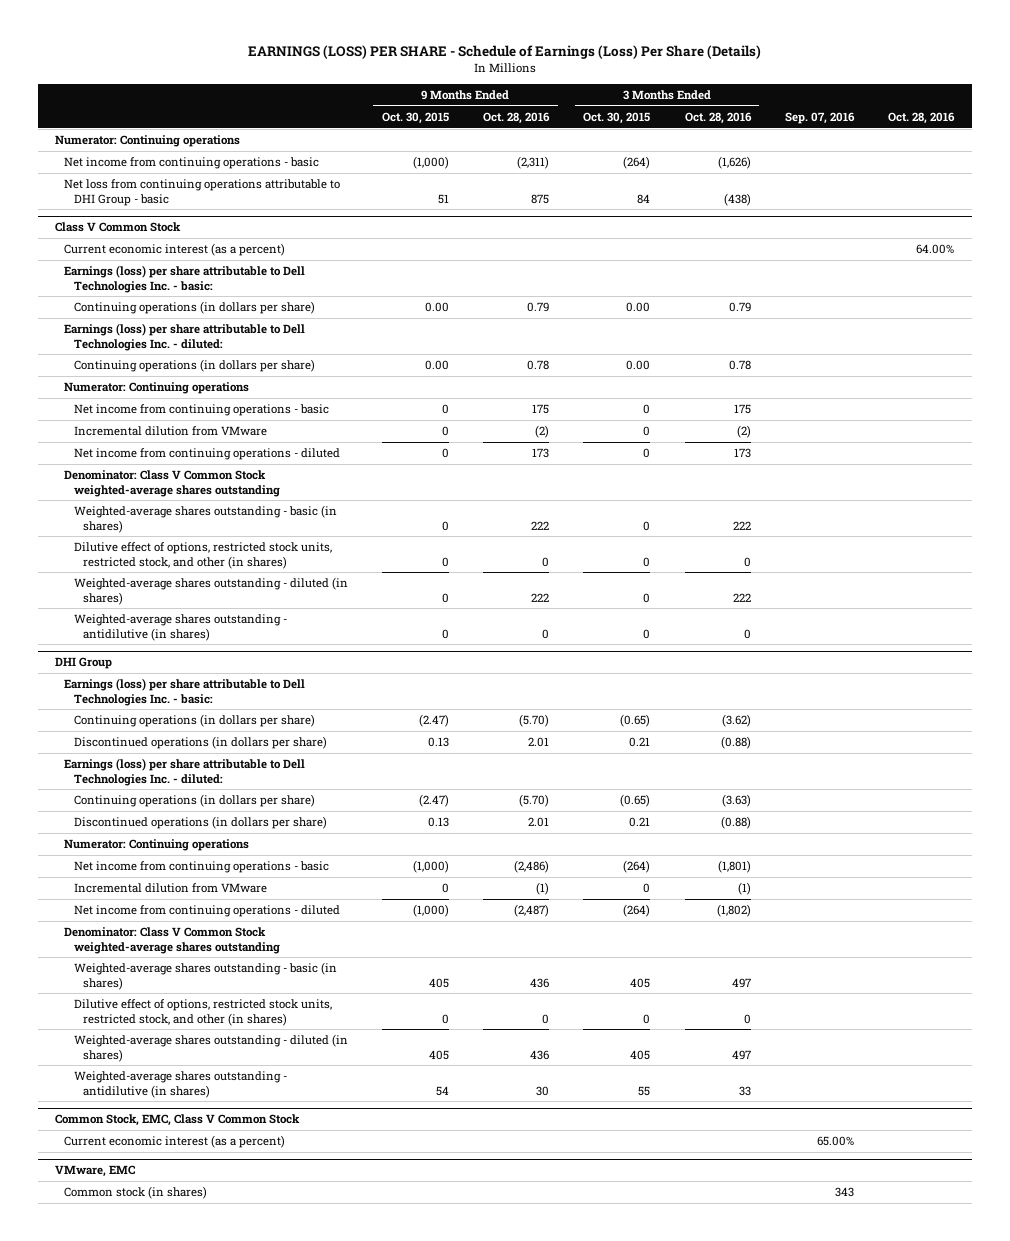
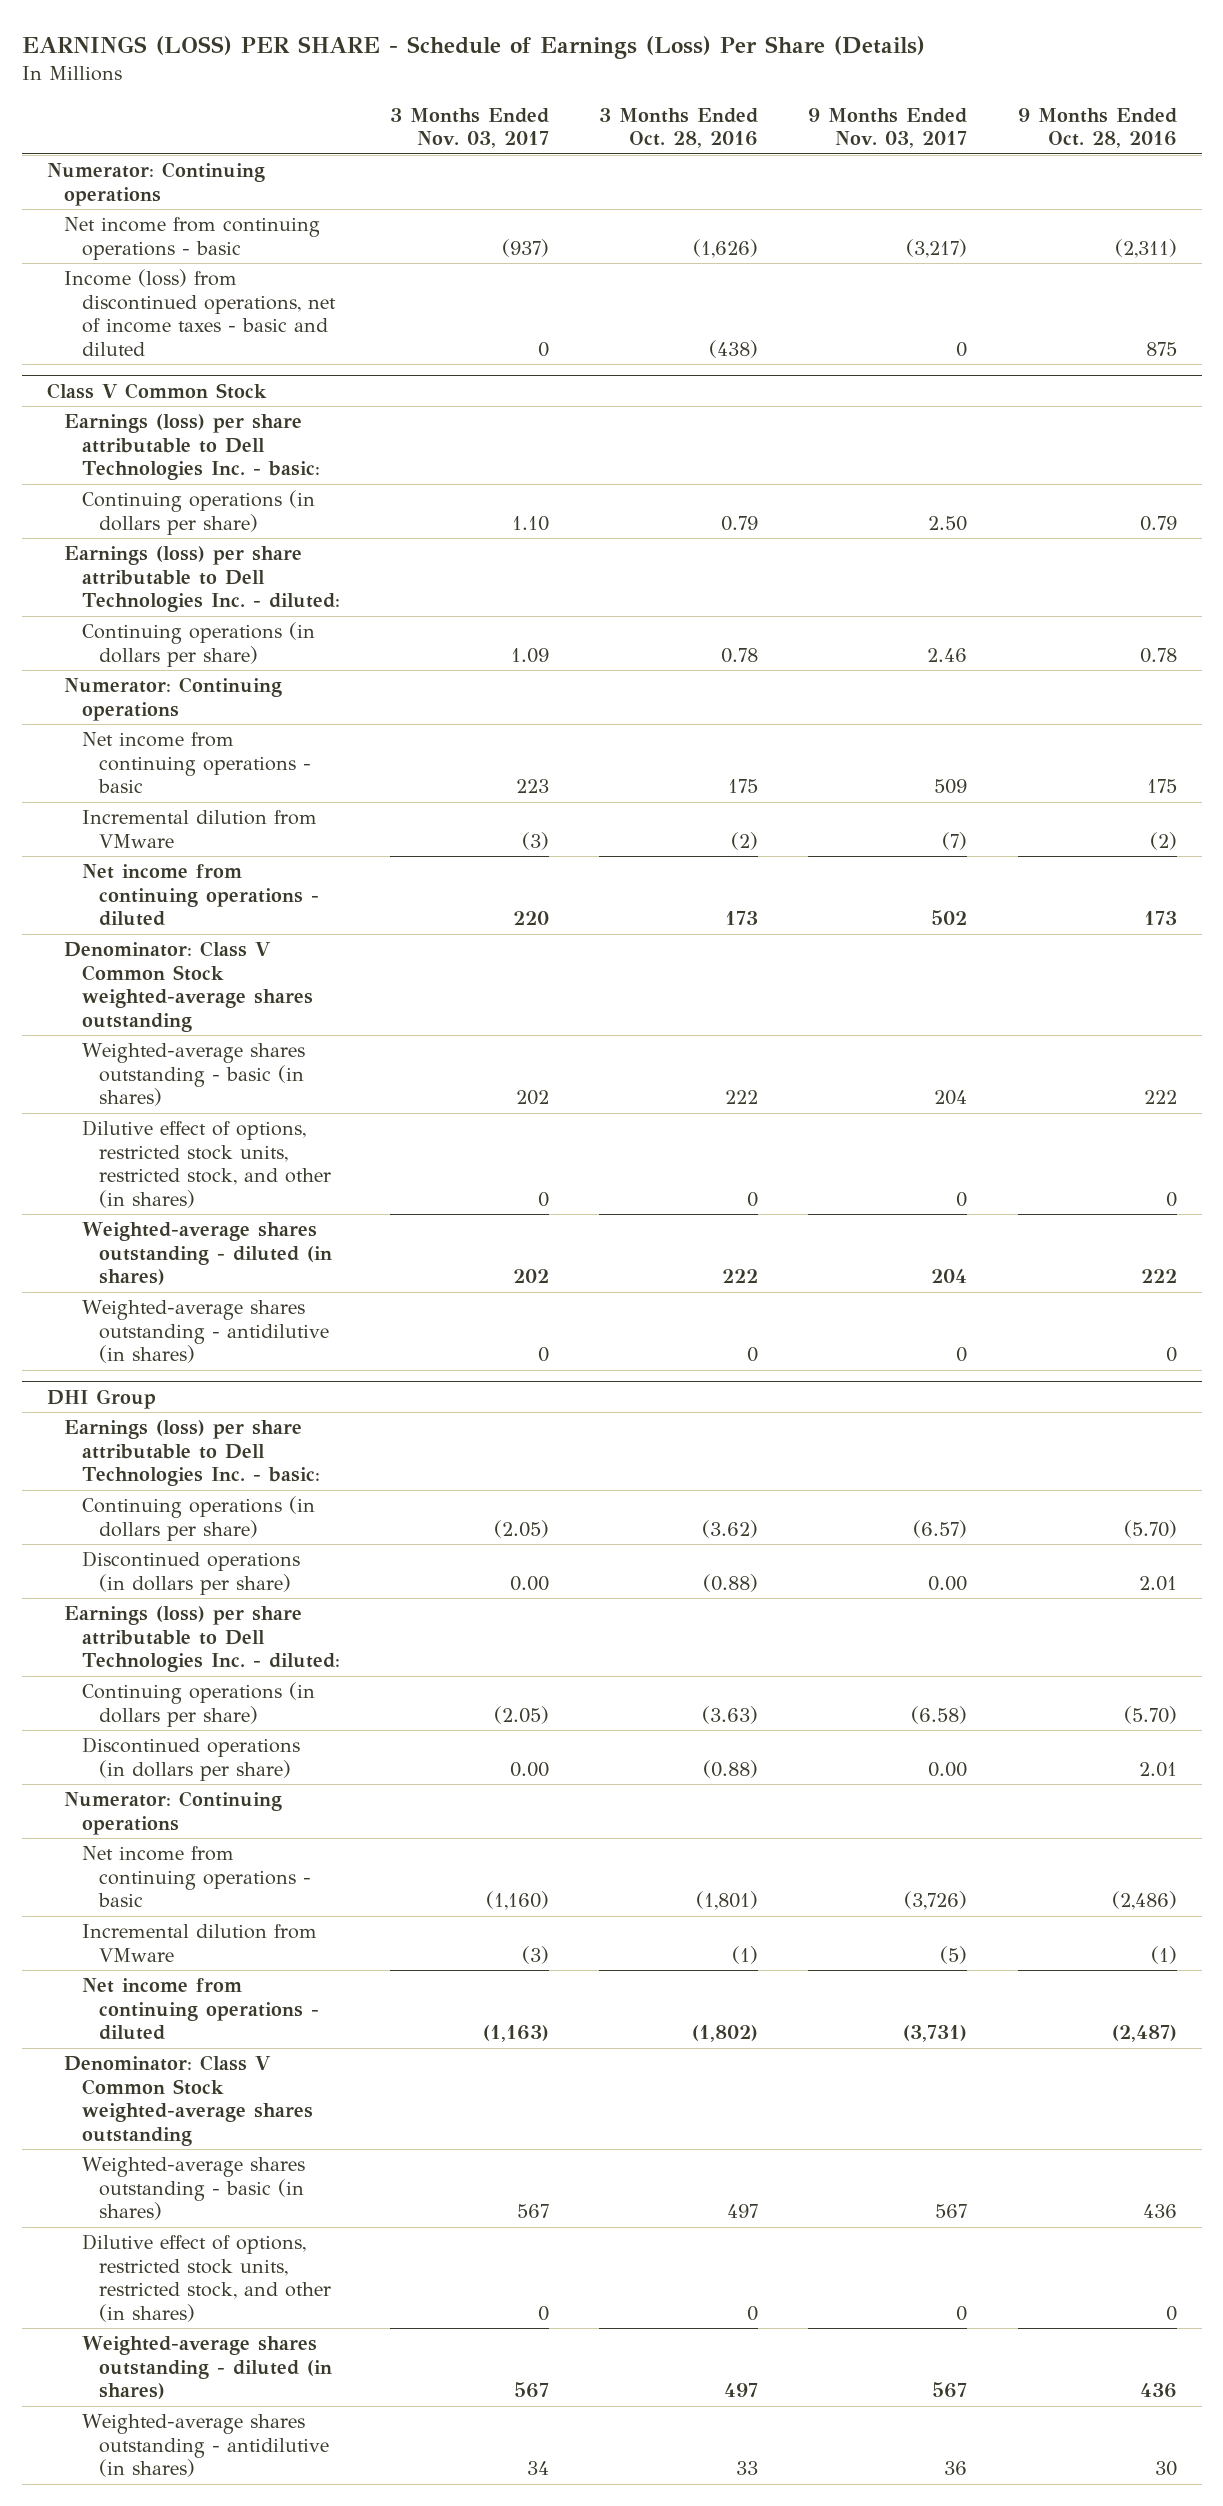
[381,112,449,125] Oct. 30, 2015 -> none
[583,112,651,125] Oct. 30, 2015 -> none
[785,112,856,125] Sep. 07, 2016 -> none
[888,112,956,125] Oct. 28, 2016 -> none
none -> [389,107,549,149] 3 Months Ended Nov. 03, 2017
none -> [808,107,968,149] 9 Months Ended Nov. 03, 2017
[64,179,341,206] Net loss from continuing operations attributable to DHI Group - basic -> [64,269,336,356] Income (loss) from discontinued operations, net of income taxes - basic and diluted
[64,243,286,257] Current economic interest (as a percent) -> none
[55,1114,301,1127] Common Stock, EMC, Class V Common Stock -> none
[64,1135,286,1149] Current economic interest (as a percent) -> none
[55,1165,136,1178] VMware, EMC -> none
[64,1186,208,1200] Common stock (in shares) -> none

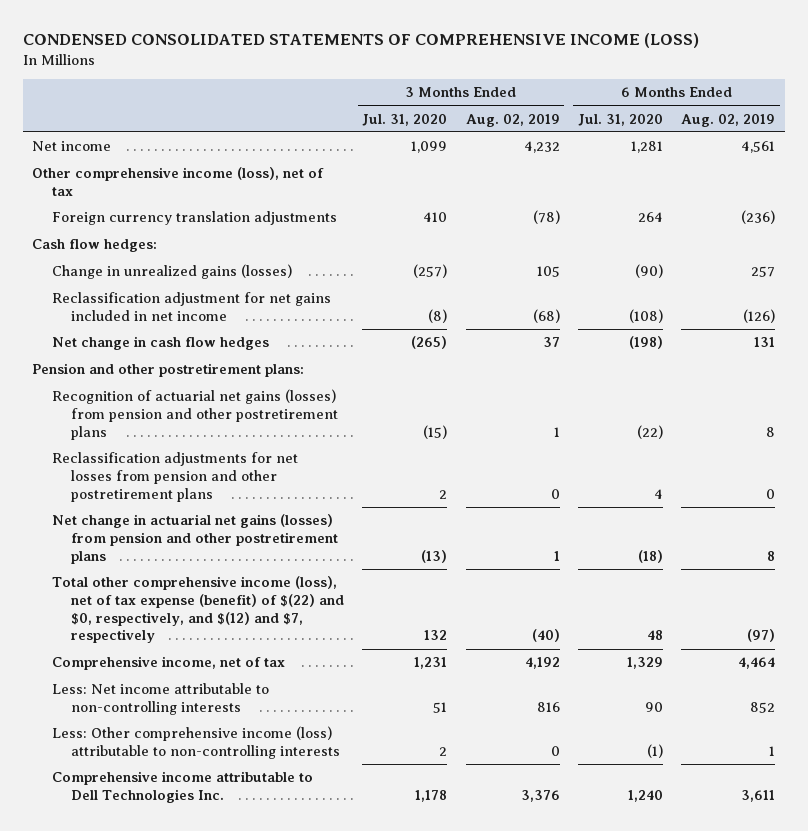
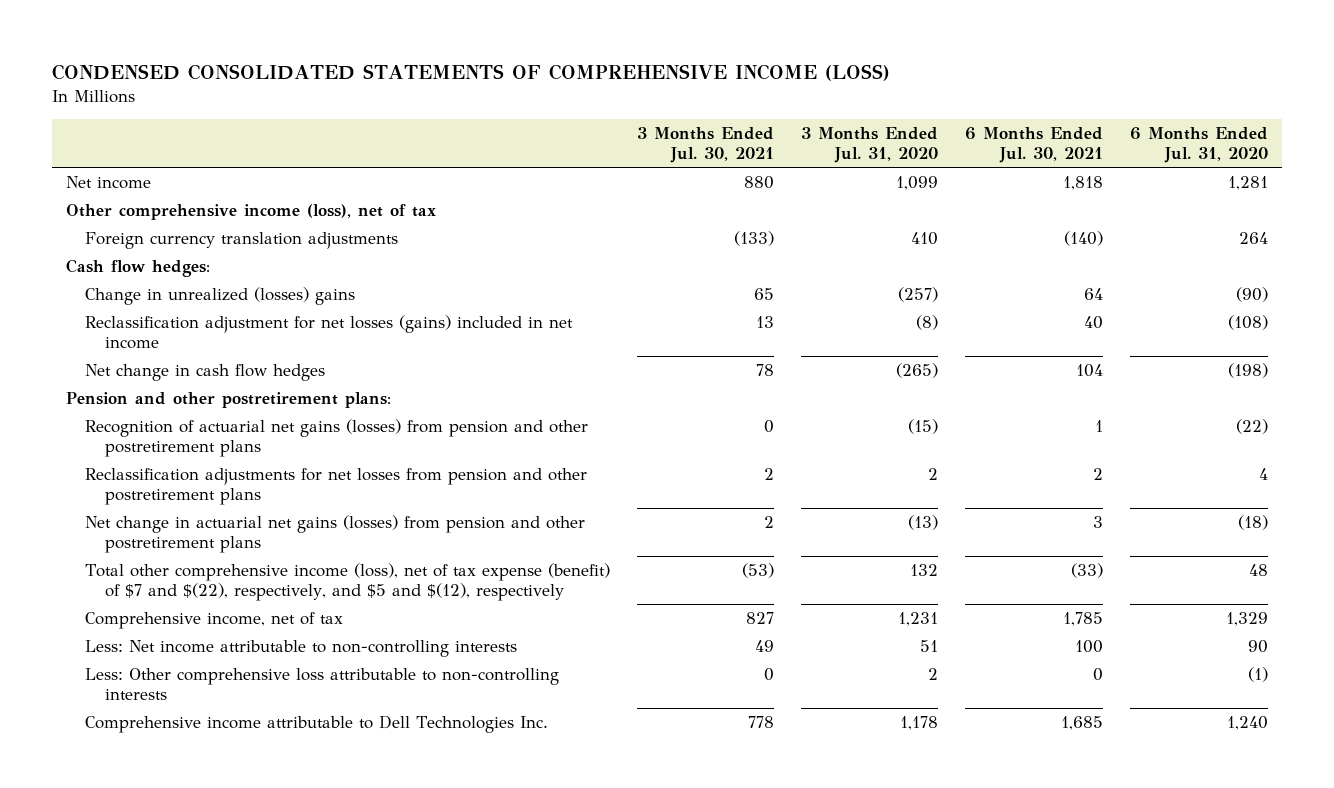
[465,113,560,127] Aug. 02, 2019 -> none
[681,113,776,127] Aug. 02, 2019 -> none
none -> [637,127,775,163] 3 Months Ended Jul. 30, 2021
none -> [965,127,1104,163] 6 Months Ended Jul. 30, 2021
[51,264,292,280] Change in unrealized gains (losses) -> [85,287,356,306] Change in unrealized (losses) gains
[51,292,331,321] Reclassification adjustment for net gains included in net income -> [85,315,574,349] Reclassification adjustment for net losses (gains) included in net income
[51,576,344,644] Total other comprehensive income (loss), net of tax expense (benefit) of $(22) and $0, respectively, and $(12) and $7, respectively -> [85,563,611,601] Total other comprehensive income (loss), net of tax expense (benefit) of $7 and $(22), respectively, and $5 and $(12), respectively
[51,726,340,759] Less: Other comprehensive income (loss) attributable to non-controlling interests -> [85,668,560,700] Less: Other comprehensive loss attributable to non-controlling interests

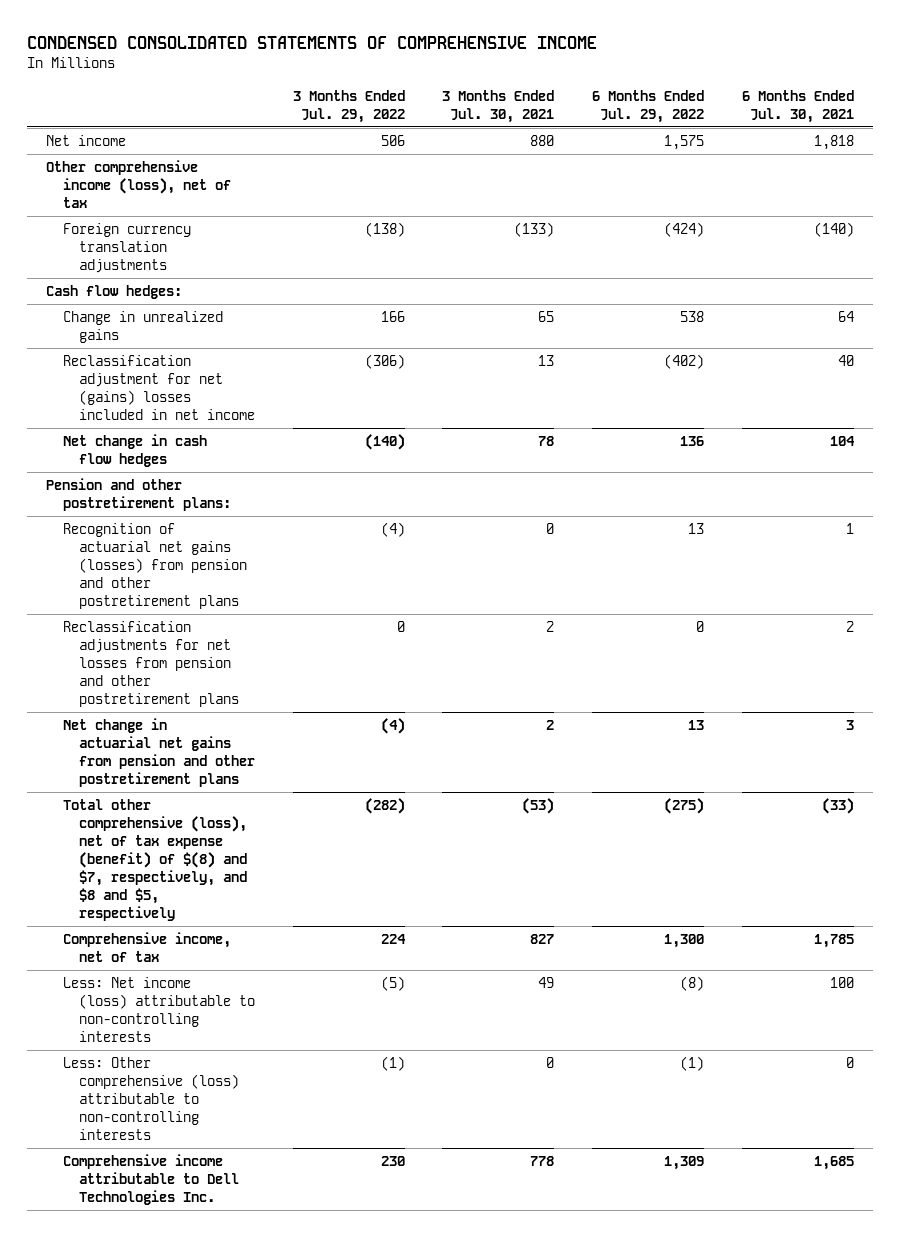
[52,63,891,81] CONDENSED CONSOLIDATED STATEMENTS OF COMPREHENSIVE INCOME (LOSS) -> [27,36,598,50] CONDENSED CONSOLIDATED STATEMENTS OF COMPREHENSIVE INCOME
[801,127,939,163] 3 Months Ended Jul. 31, 2020 -> none
[1130,127,1269,163] 6 Months Ended Jul. 31, 2020 -> none
none -> [292,89,405,123] 3 Months Ended Jul. 29, 2022
none -> [592,89,705,123] 6 Months Ended Jul. 29, 2022
[85,287,356,306] Change in unrealized (losses) gains -> [62,311,223,344] Change in unrealized gains
[85,315,574,349] Reclassification adjustment for net losses (gains) included in net income -> [62,355,256,420] Reclassification adjustment for net (gains) losses included in net income
[85,515,586,553] Net change in actuarial net gains (losses) from pension and other postretirement plans -> [62,718,256,787] Net change in actuarial net gains from pension and other postretirement plans
[85,563,611,601] Total other comprehensive income (loss), net of tax expense (benefit) of $7 and $(22), respectively, and $5 and $(12), respectively -> [62,799,248,921] Total other comprehensive (loss), net of tax expense (benefit) of $(8) and $7, respectively, and $8 and $5, respectively
[85,640,518,658] Less: Net income attributable to non-controlling interests -> [62,977,256,1042] Less: Net income (loss) attributable to non-controlling interests
[85,668,560,700] Less: Other comprehensive loss attributable to non-controlling interests -> [62,1057,240,1140] Less: Other comprehensive (loss) attributable to non-controlling interests

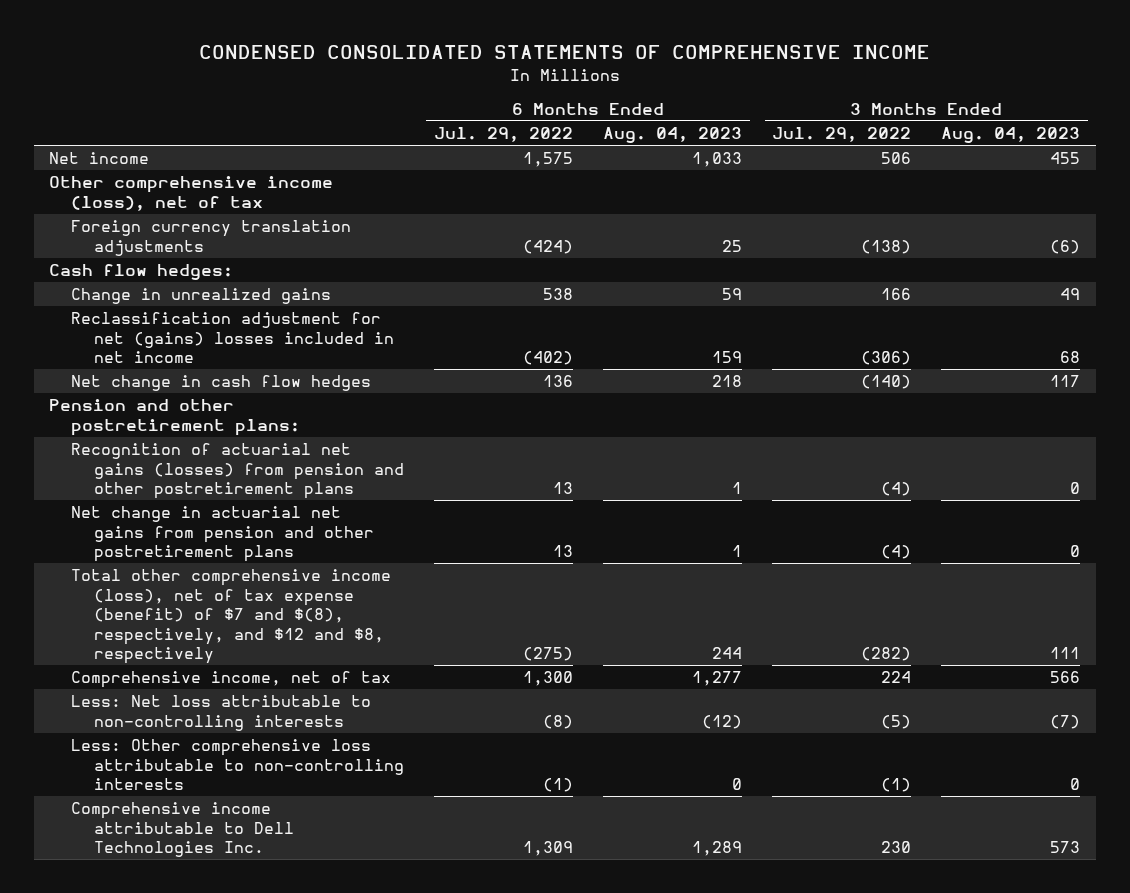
[442,89,555,123] 3 Months Ended Jul. 30, 2021 -> none
[741,89,854,123] 6 Months Ended Jul. 30, 2021 -> none
none -> [602,127,742,144] Aug. 04, 2023
none -> [941,127,1081,144] Aug. 04, 2023
[62,621,240,707] Reclassification adjustments for net losses from pension and other postretirement plans -> none
[62,799,248,921] Total other comprehensive (loss), net of tax expense (benefit) of $(8) and $7, respectively, and $8 and $5, respectively -> [71,569,392,665] Total other comprehensive income (loss), net of tax expense (benefit) of $7 and $(8), respectively, and $12 and $8, respectively
[62,977,256,1042] Less: Net income (loss) attributable to non-controlling interests -> [71,695,372,731] Less: Net loss attributable to non-controlling interests
[62,1057,240,1140] Less: Other comprehensive (loss) attributable to non-controlling interests -> [71,739,404,791] Less: Other comprehensive loss attributable to non-controlling interests

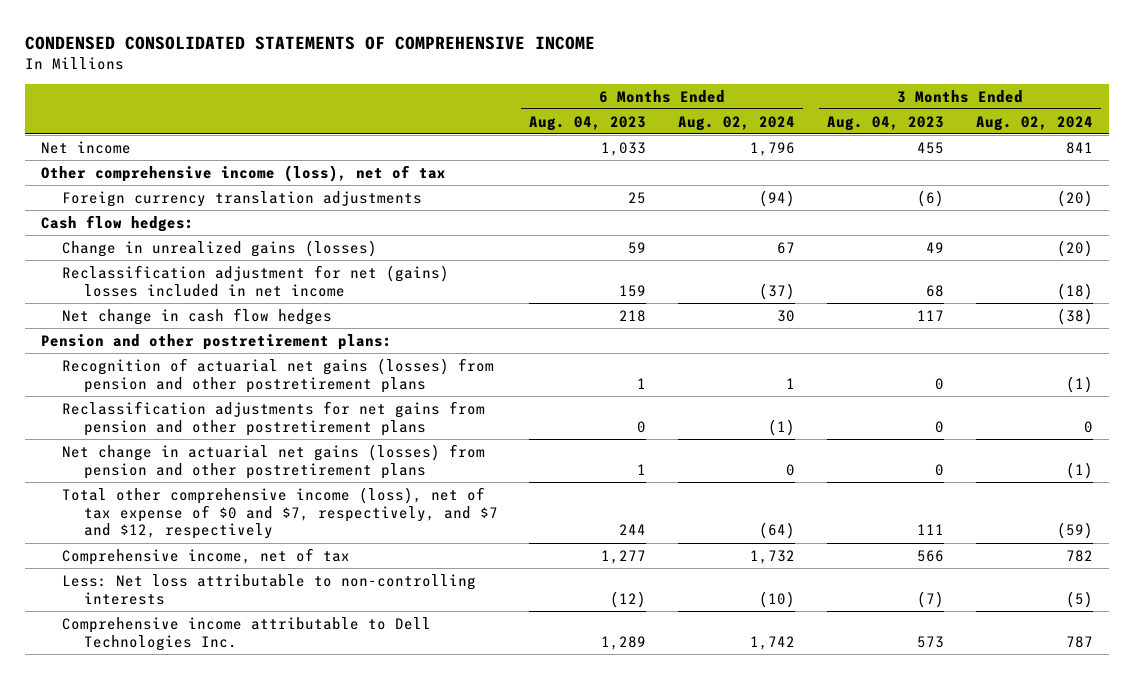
[433,127,573,143] Jul. 29, 2022 -> none
[772,127,912,143] Jul. 29, 2022 -> none
none -> [678,115,796,131] Aug. 02, 2024
none -> [975,115,1093,131] Aug. 02, 2024
[71,288,332,305] Change in unrealized gains -> [62,239,378,257] Change in unrealized gains (losses)
none -> [62,400,486,436] Reclassification adjustments for net gains from pension and other postretirement plans
[71,506,374,563] Net change in actuarial net gains from pension and other postretirement plans -> [62,443,486,479] Net change in actuarial net gains (losses) from pension and other postretirement plans
[71,569,392,665] Total other comprehensive income (loss), net of tax expense (benefit) of $7 and $(8), respectively, and $12 and $8, respectively -> [62,486,498,540] Total other comprehensive income (loss), net of tax expense of $0 and $7, respectively, and $7 and $12, respectively
[71,739,404,791] Less: Other comprehensive loss attributable to non-controlling interests -> none

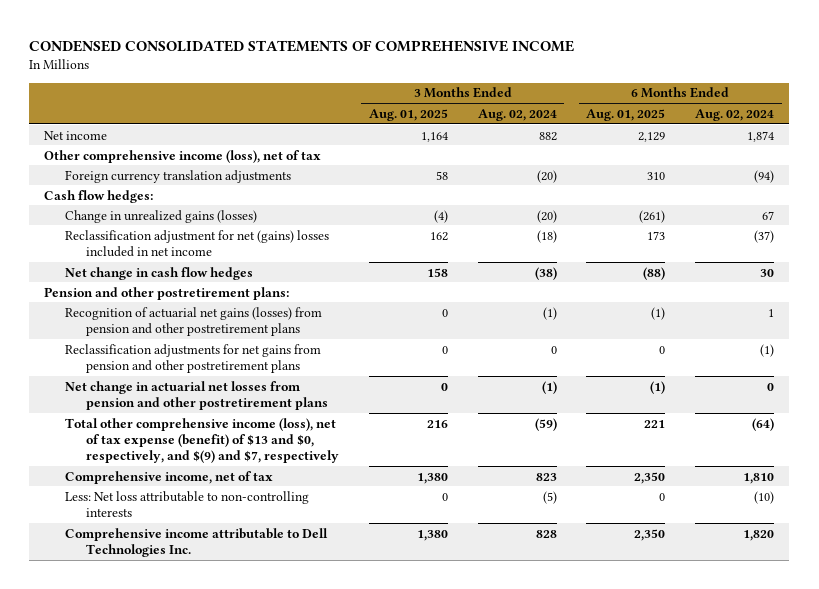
[529,115,647,131] Aug. 04, 2023 -> none
[826,115,944,131] Aug. 04, 2023 -> none
none -> [368,108,448,121] Aug. 01, 2025
none -> [586,108,666,121] Aug. 01, 2025
[750,141,796,156] 1,796 -> [747,130,775,142] 1,874
[1065,141,1093,154] 841 -> [538,131,557,141] 882
[62,443,486,479] Net change in actuarial net gains (losses) from pension and other postretirement plans -> [65,380,329,410] Net change in actuarial net losses from pension and other postretirement plans
[62,486,498,540] Total other comprehensive income (loss), net of tax expense of $0 and $7, respectively, and $7 and $12, respectively -> [65,417,340,464] Total other comprehensive income (loss), net of tax expense (benefit) of $13 and $0, respectively, and $(9) and $7, respectively
[750,549,796,564] 1,732 -> [743,472,775,484] 1,810
[1065,549,1093,562] 782 -> [535,472,557,481] 823
[750,635,796,650] 1,742 -> [743,529,775,541] 1,820
[1065,635,1093,648] 787 -> [535,529,557,538] 828

